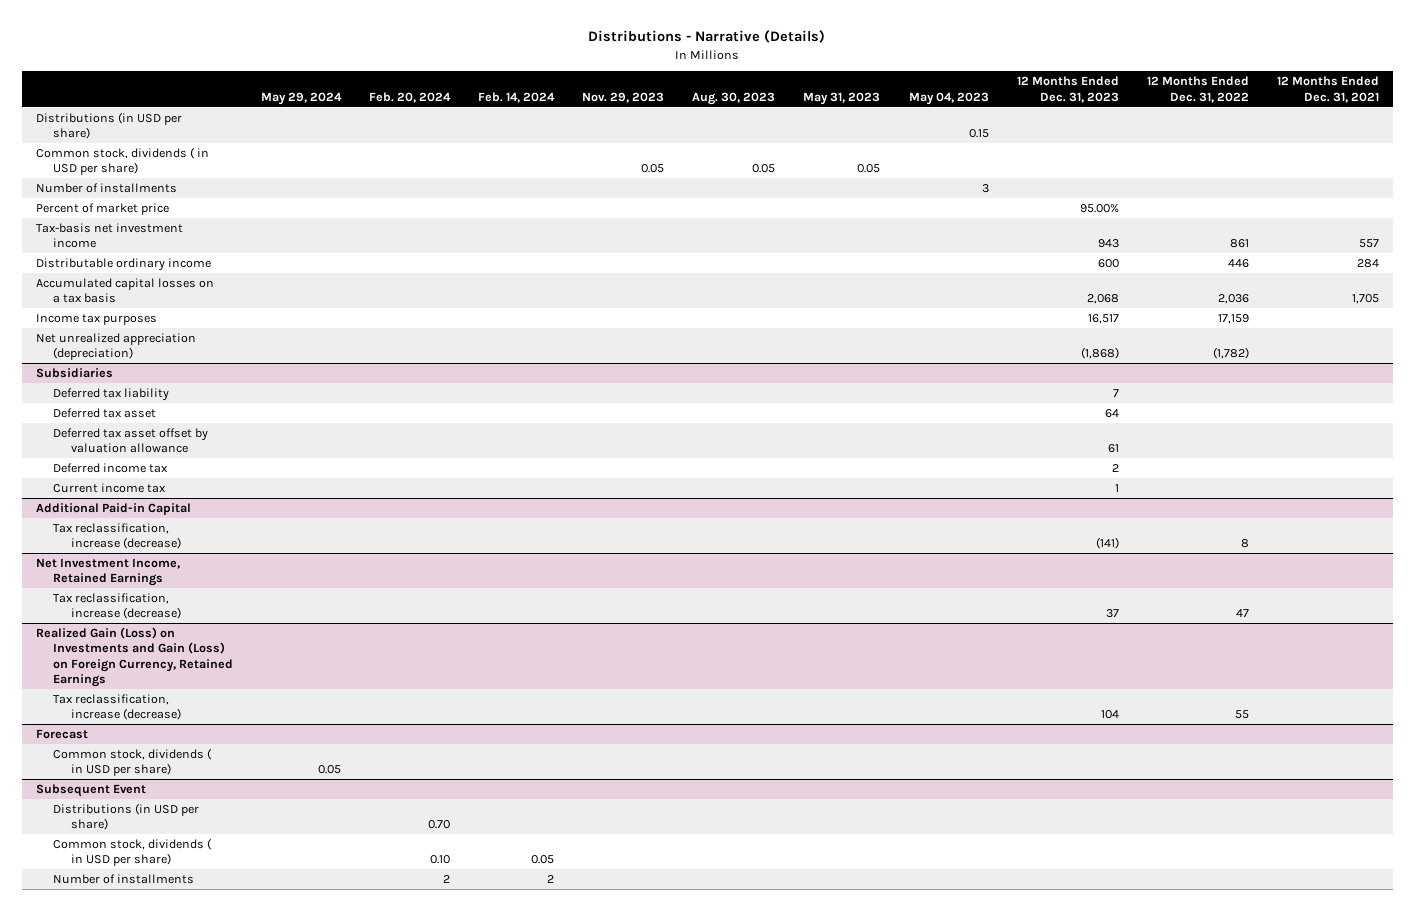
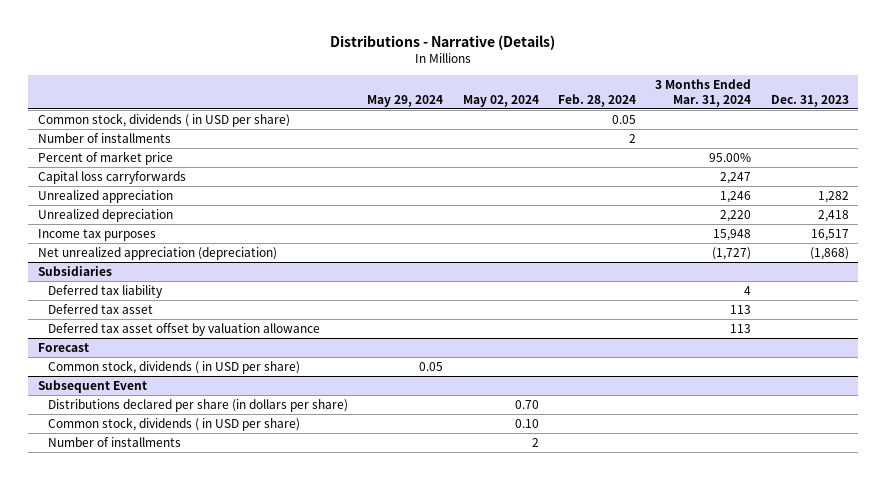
[369,91,452,103] Feb. 20, 2024 -> none
[478,91,556,103] Feb. 14, 2024 -> none
[582,91,665,103] Nov. 29, 2023 -> none
[692,91,776,105] Aug. 30, 2023 -> none
[803,91,881,105] May 31, 2023 -> none
[908,91,989,105] May 04, 2023 -> none
[1016,76,1119,103] 12 Months Ended Dec. 31, 2023 -> none
[1146,76,1249,103] 12 Months Ended Dec. 31, 2022 -> none
[1276,76,1379,103] 12 Months Ended Dec. 31, 2021 -> none
none -> [462,94,539,107] May 02, 2024
none -> [558,93,637,107] Feb. 28, 2024
none -> [655,79,752,107] 3 Months Ended Mar. 31, 2024
none -> [770,94,849,107] Dec. 31, 2023
[35,112,182,140] Distributions (in USD per share) -> none
[35,223,183,249] Tax-basis net investment income -> none
[35,258,211,272] Distributable ordinary income -> none
[35,278,214,304] Accumulated capital losses on a tax basis -> none
none -> [37,170,186,184] Capital loss carryforwards
none -> [37,189,173,203] Unrealized appreciation
none -> [37,208,173,222] Unrealized depreciation
[53,463,169,474] Deferred income tax -> none
[53,483,167,494] Current income tax -> none
[35,503,191,516] Additional Paid-in Capital -> none
[53,523,181,550] Tax reclassification, increase (decrease) -> none
[35,558,180,587] Net Investment Income, Retained Earnings -> none
[53,593,181,620] Tax reclassification, increase (decrease) -> none
[35,627,234,687] Realized Gain (Loss) on Investments and Gain (Loss) on Foreign Currency, Retained Earnings -> none
[53,694,181,721] Tax reclassification, increase (decrease) -> none
[53,803,200,831] Distributions (in USD per share) -> [48,398,349,412] Distributions declared per share (in dollars per share)

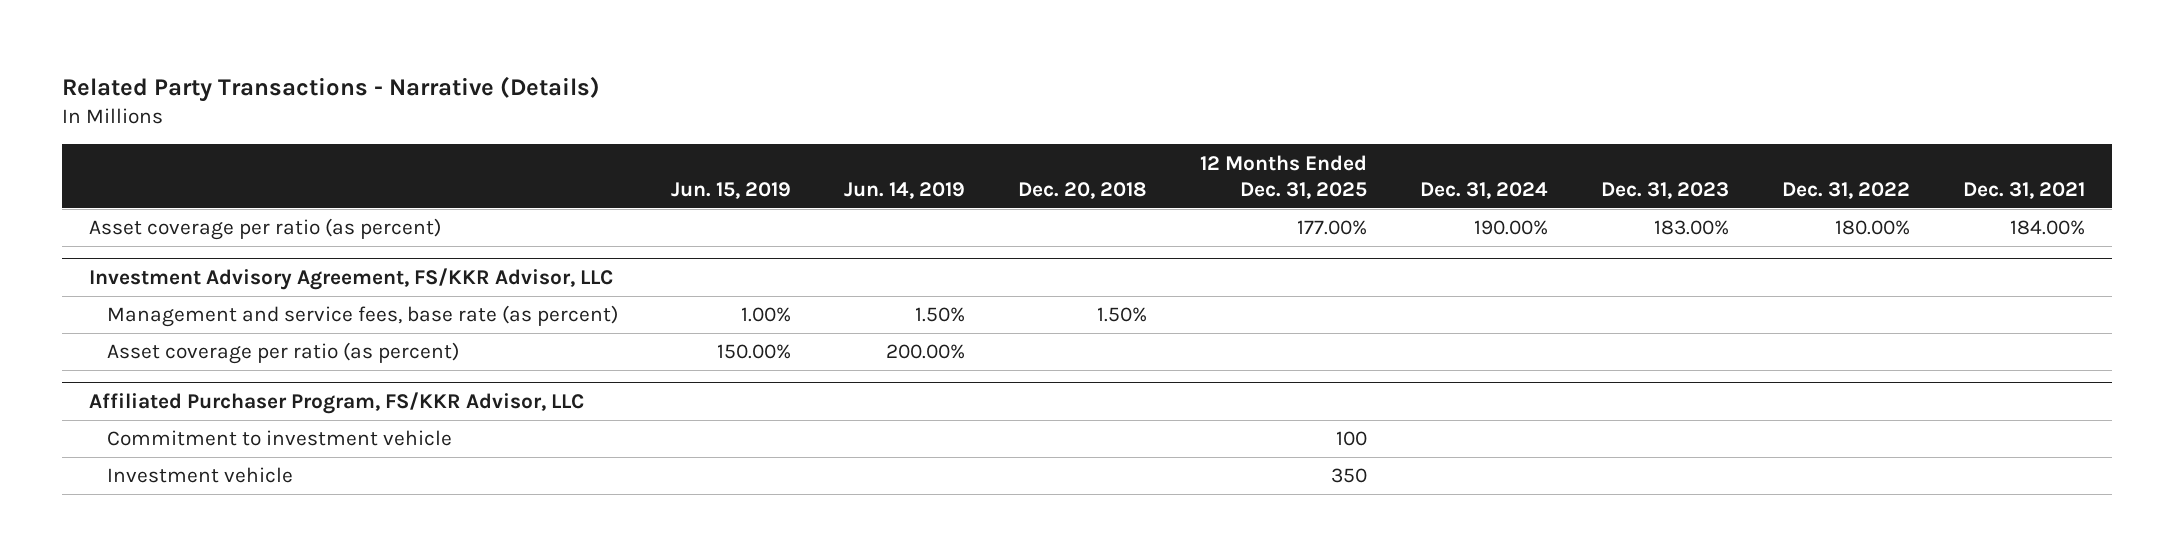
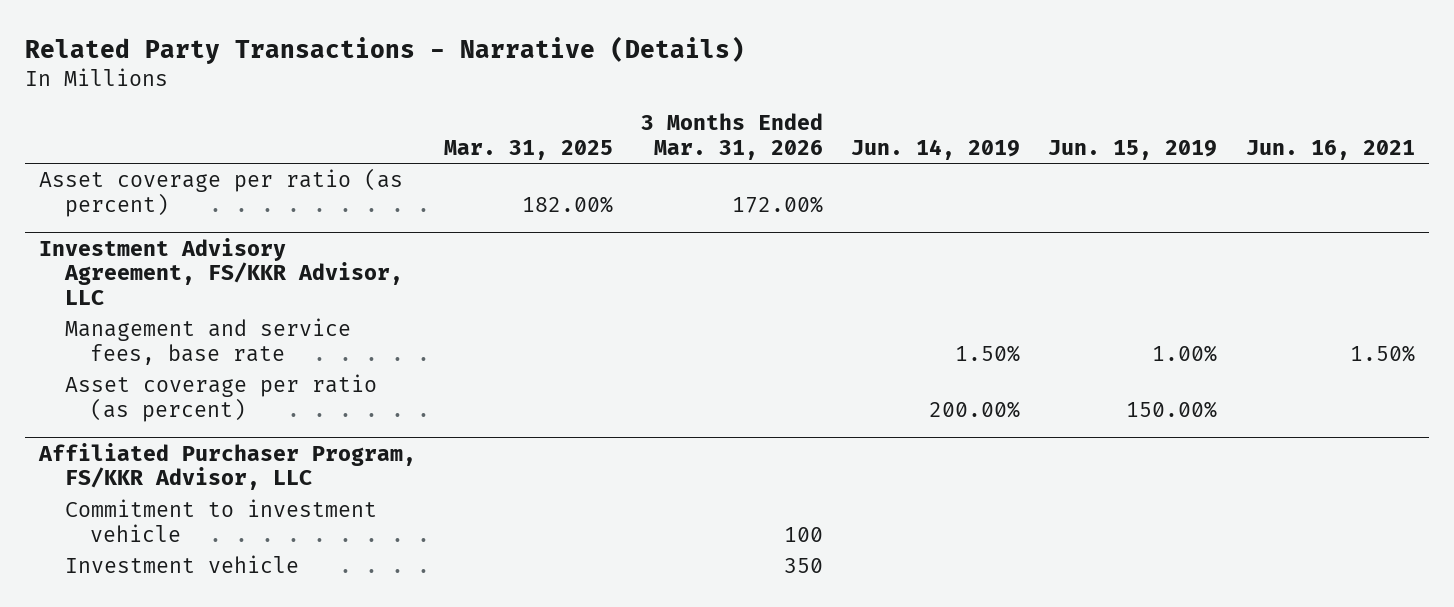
[1017,181,1147,199] Dec. 20, 2018 -> none
[1199,154,1367,199] 12 Months Ended Dec. 31, 2025 -> none
[1419,181,1548,199] Dec. 31, 2024 -> none
[1600,181,1729,199] Dec. 31, 2023 -> none
[1782,181,1911,199] Dec. 31, 2022 -> none
[1963,181,2086,199] Dec. 31, 2021 -> none
none -> [444,139,614,160] Mar. 31, 2025
none -> [641,113,824,160] 3 Months Ended Mar. 31, 2026
none -> [1245,139,1415,160] Jun. 16, 2021
[106,305,618,328] Management and service fees, base rate (as percent) -> [64,318,351,365] Management and service fees, base rate

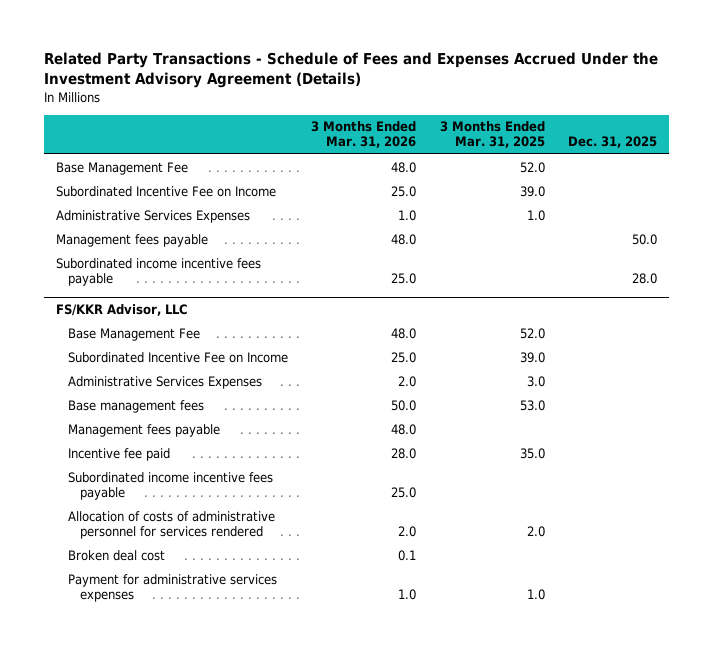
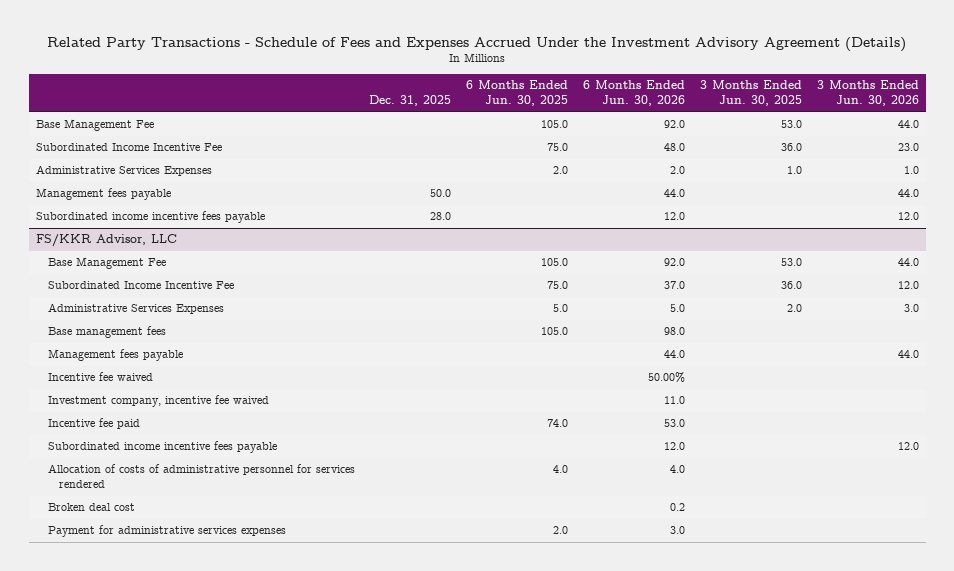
[311,121,417,149] 3 Months Ended Mar. 31, 2026 -> none
[439,121,545,149] 3 Months Ended Mar. 31, 2025 -> none
none -> [466,80,569,107] 6 Months Ended Jun. 30, 2025
none -> [582,80,685,107] 6 Months Ended Jun. 30, 2026
none -> [699,80,802,107] 3 Months Ended Jun. 30, 2025
none -> [816,80,919,107] 3 Months Ended Jun. 30, 2026
[55,185,276,197] Subordinated Incentive Fee on Income -> [35,143,222,152] Subordinated Income Incentive Fee
[67,351,288,363] Subordinated Incentive Fee on Income -> [47,281,234,290] Subordinated Income Incentive Fee
none -> [47,372,153,382] Incentive fee waived
none -> [47,395,269,408] Investment company, incentive fee waived

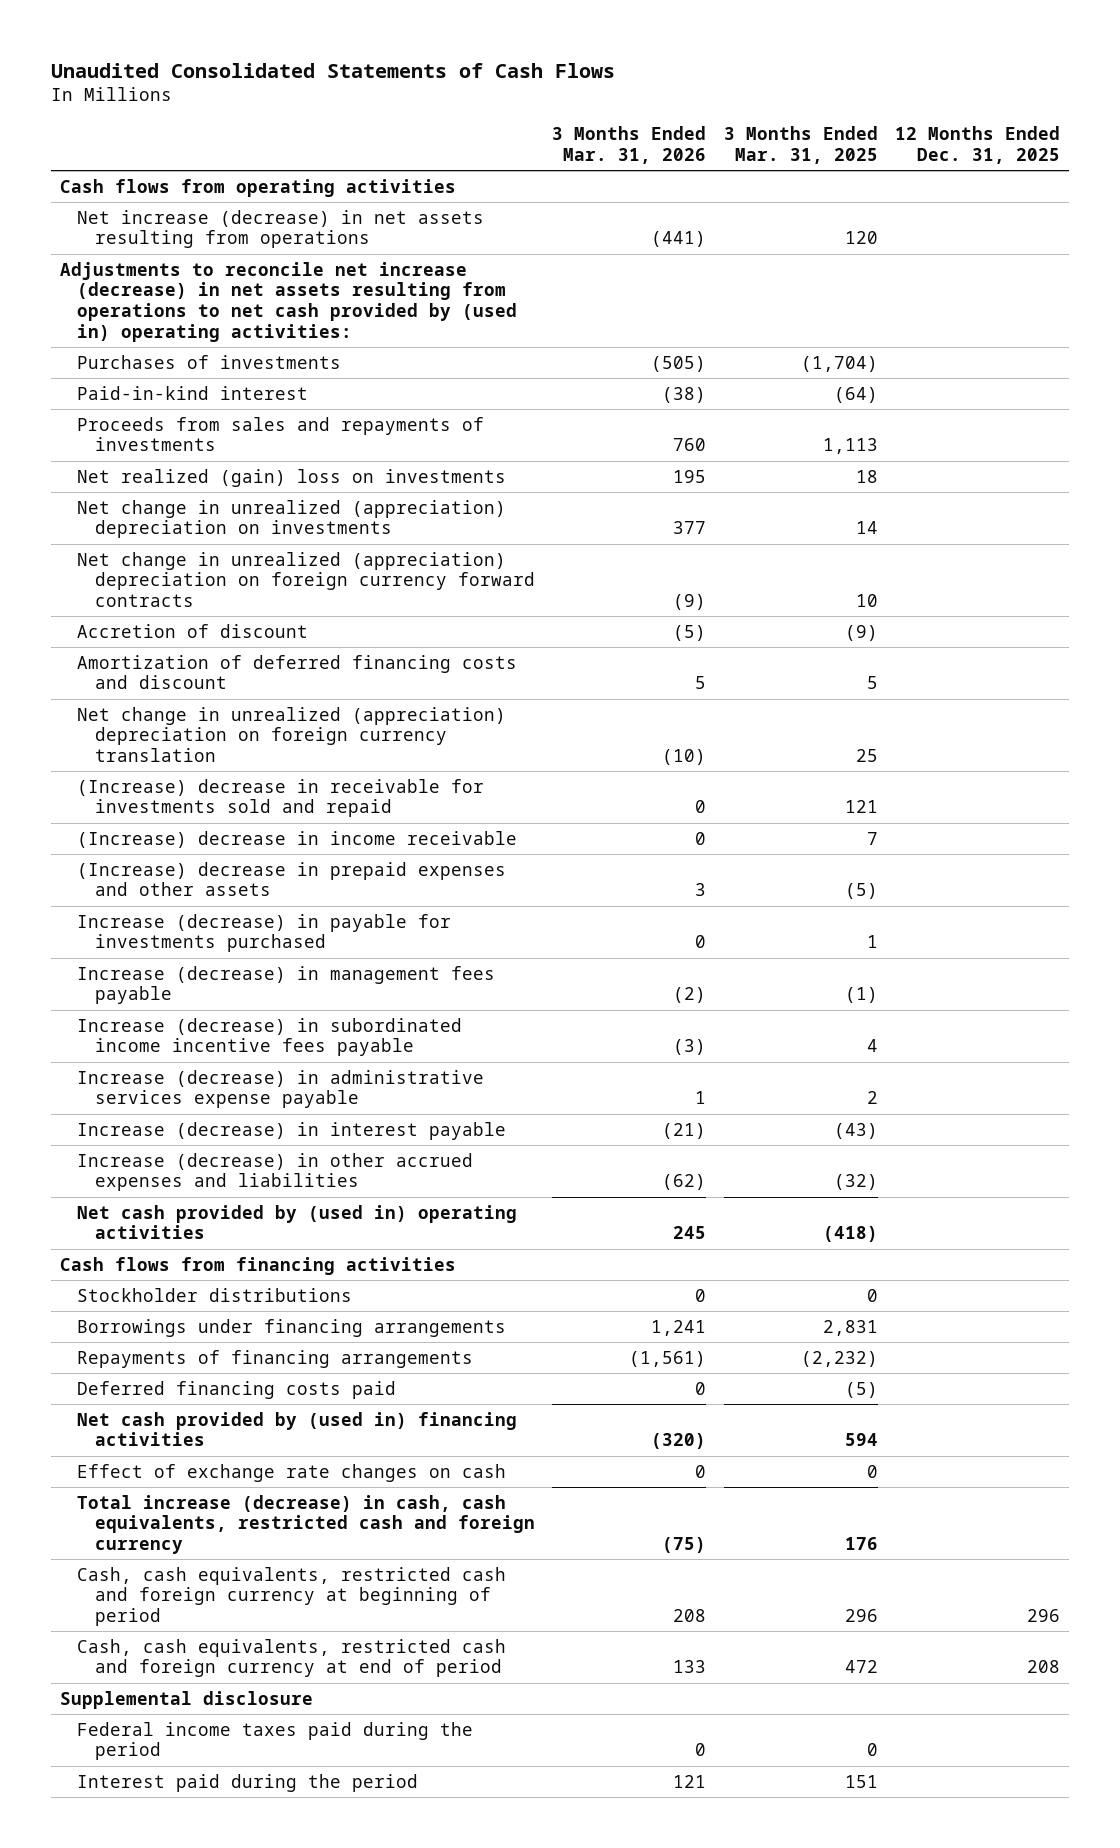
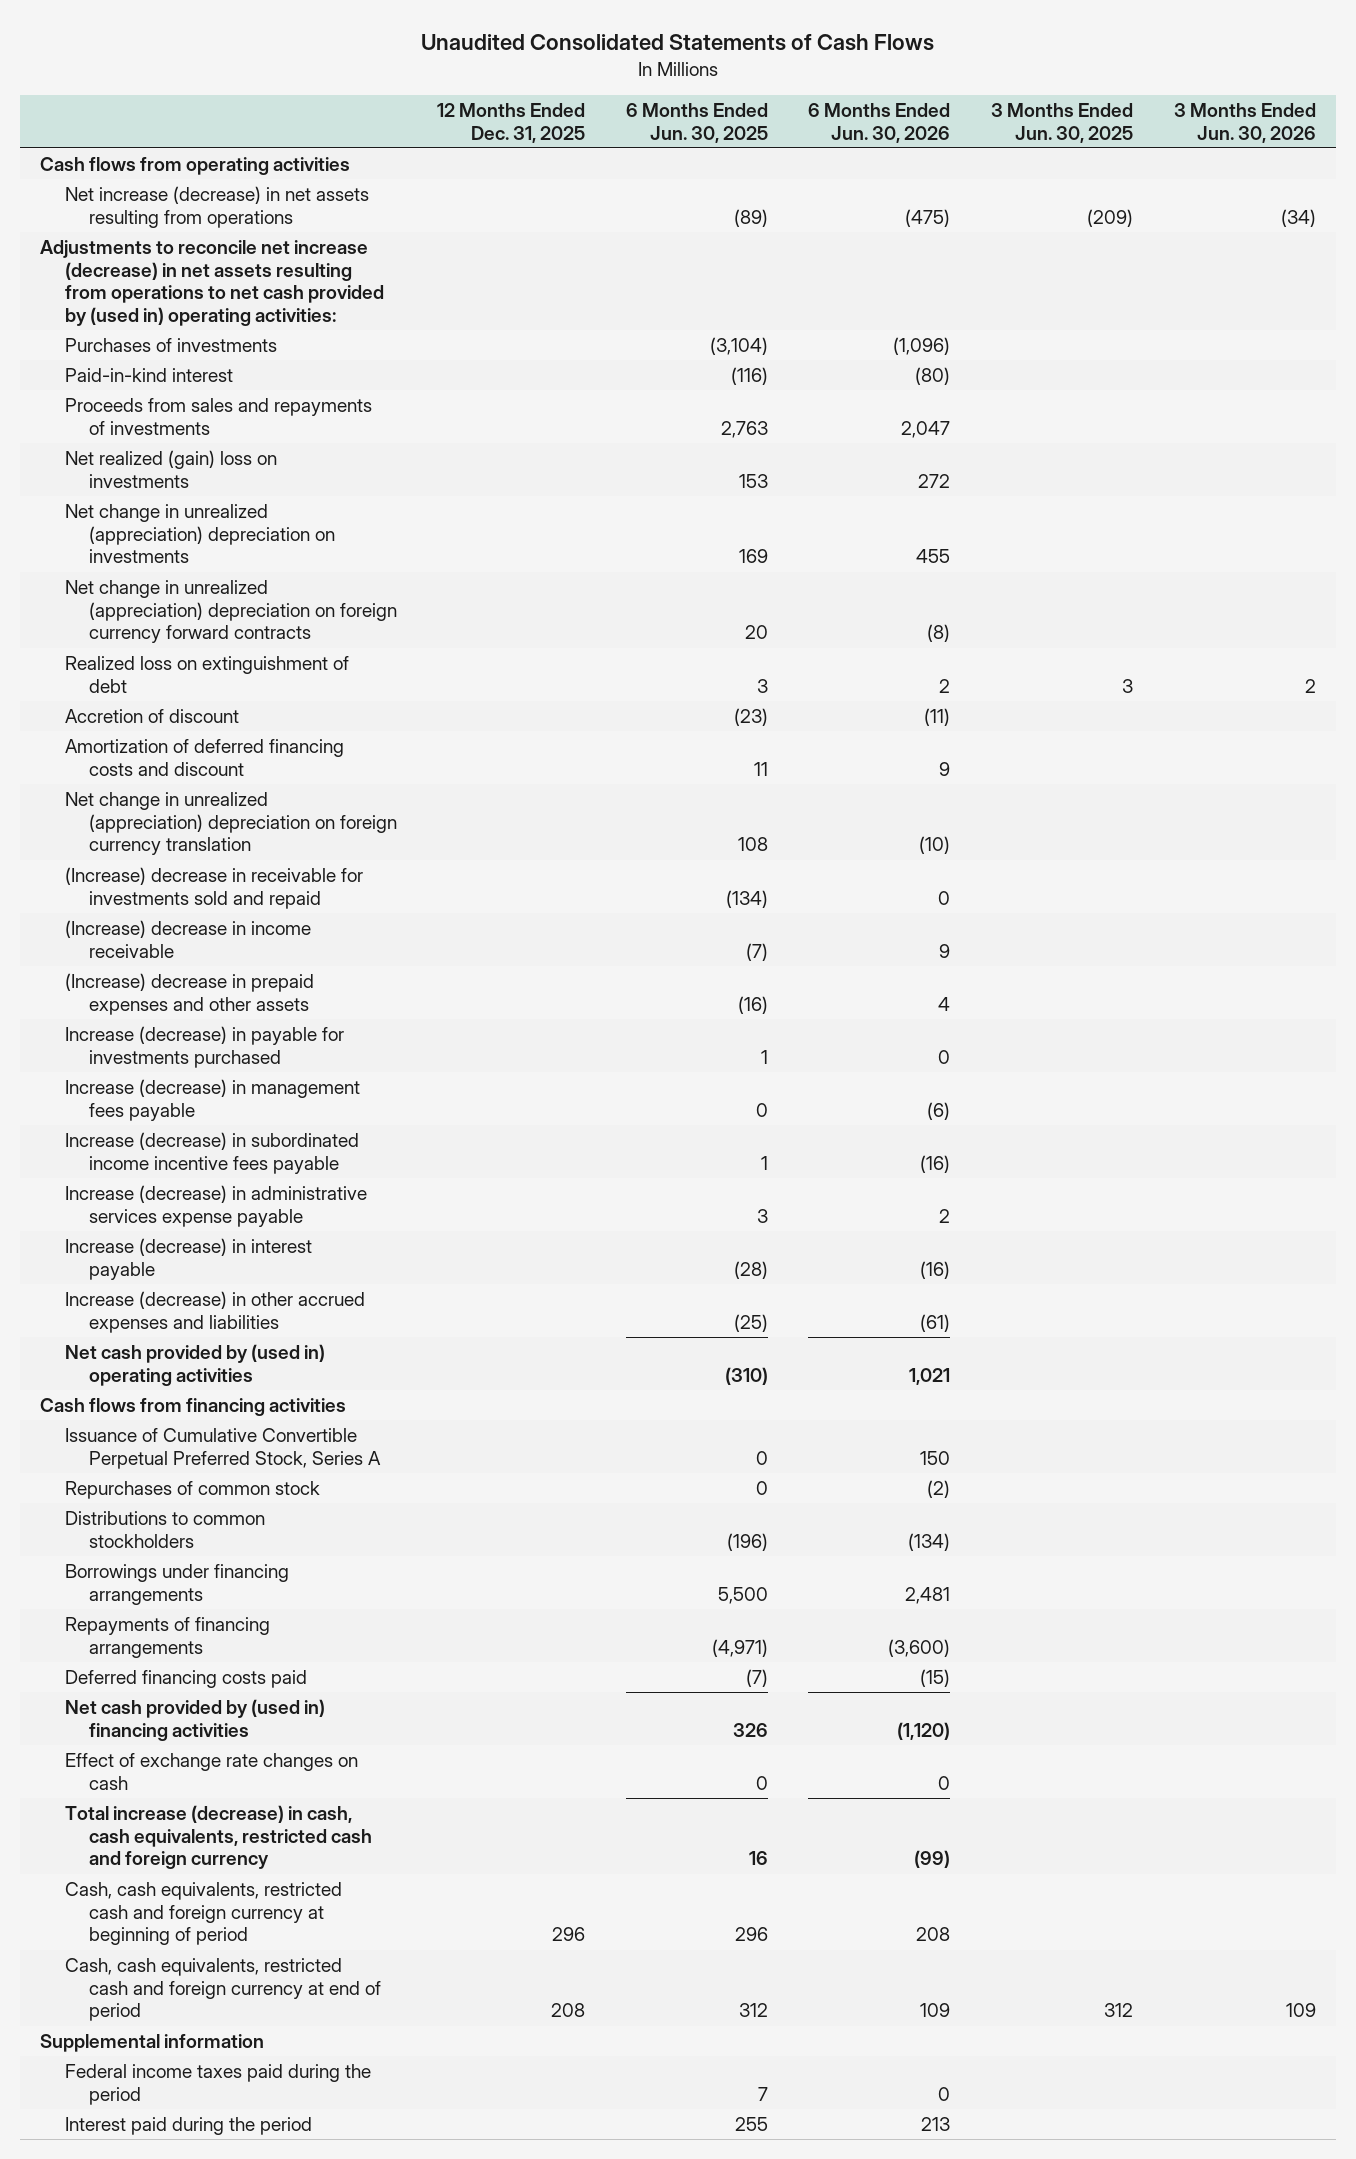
[552,126,707,164] 3 Months Ended Mar. 31, 2026 -> none
[723,126,878,164] 3 Months Ended Mar. 31, 2025 -> none
none -> [625,102,768,143] 6 Months Ended Jun. 30, 2025
none -> [808,102,951,143] 6 Months Ended Jun. 30, 2026
none -> [991,102,1134,143] 3 Months Ended Jun. 30, 2025
none -> [1173,102,1316,143] 3 Months Ended Jun. 30, 2026
none -> [64,656,349,693] Realized loss on extinguishment of debt
none -> [64,1428,381,1469] Issuance of Cumulative Convertible Perpetual Preferred Stock, Series A
none -> [64,1481,320,1500] Repurchases of common stock
[77,1287,353,1302] Stockholder distributions -> [64,1511,265,1548] Distributions to common stockholders
[59,1690,313,1709] Supplemental disclosure -> [40,2034,265,2053] Supplemental information

